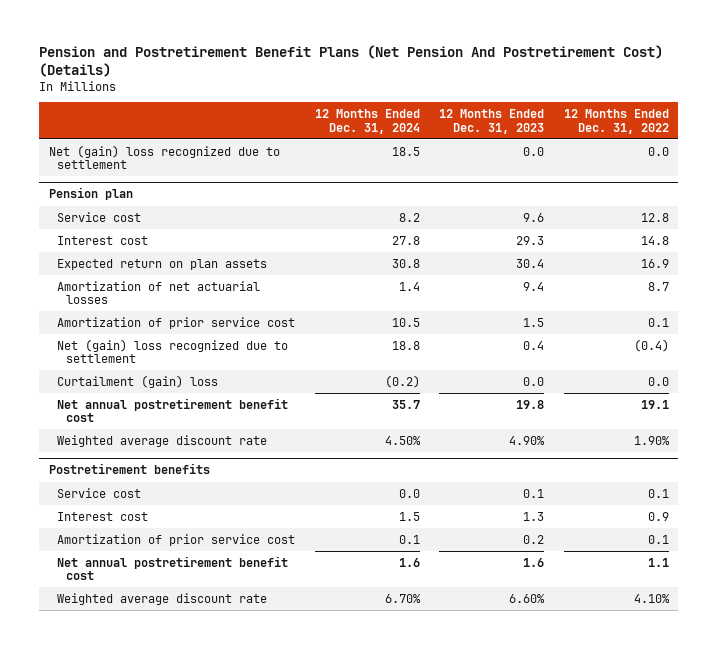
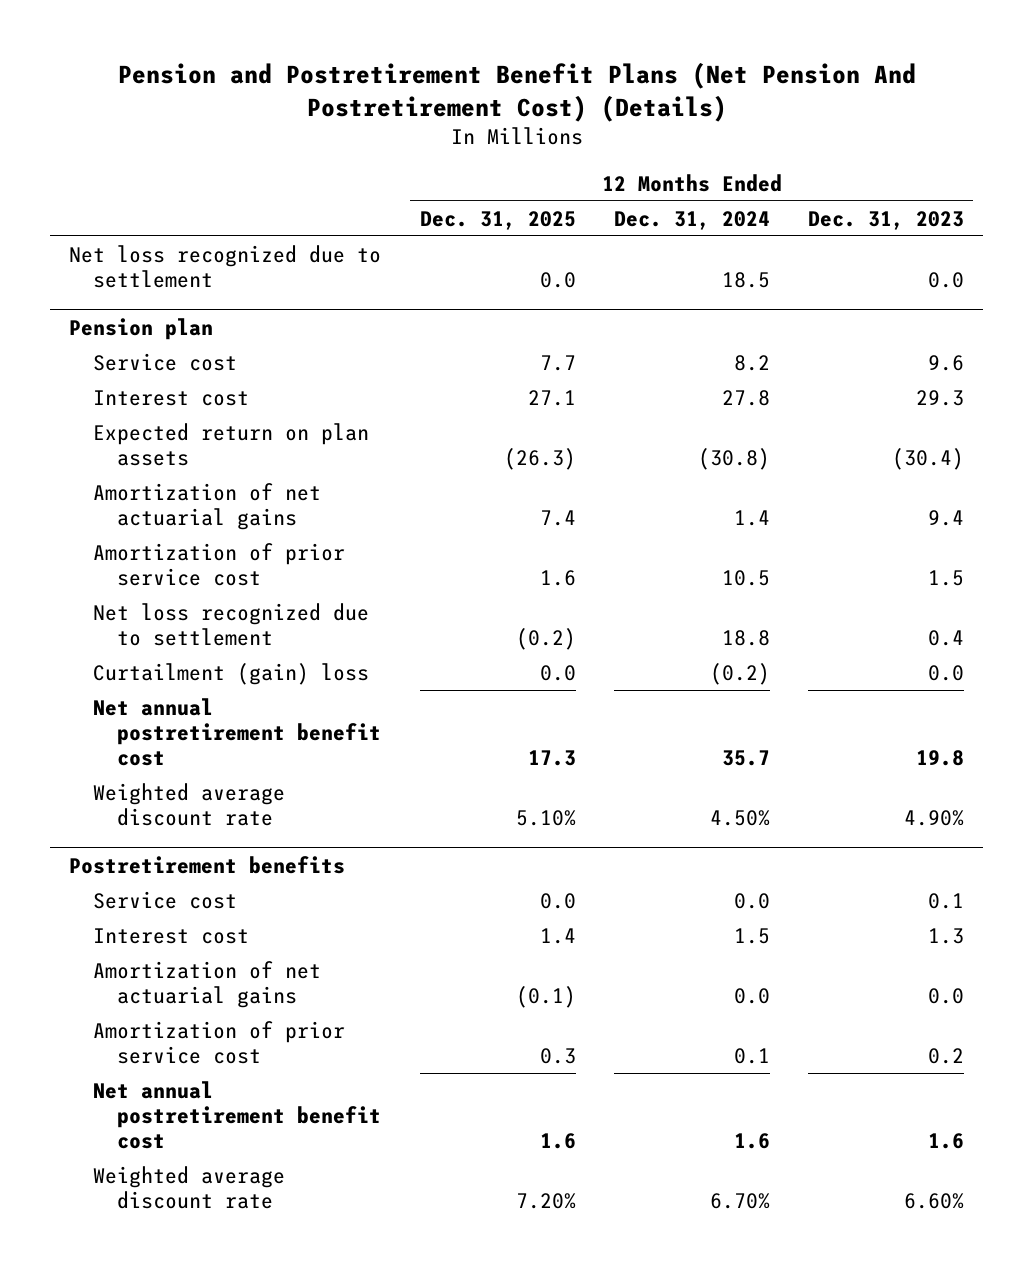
[563,108,669,134] 12 Months Ended Dec. 31, 2022 -> none
none -> [419,210,576,230] Dec. 31, 2025
[48,144,280,170] Net (gain) loss recognized due to settlement -> [69,244,382,289] Net loss recognized due to settlement
[391,258,420,268] 30.8 -> [697,448,770,471] (30.8)
[516,258,545,268] 30.4 -> [891,448,964,471] (30.4)
[57,280,261,305] Amortization of net actuarial losses -> [93,482,322,531] Amortization of net actuarial gains
[57,338,289,364] Net (gain) loss recognized due to settlement -> [93,602,370,647] Net loss recognized due to settlement
none -> [93,960,322,1009] Amortization of net actuarial gains

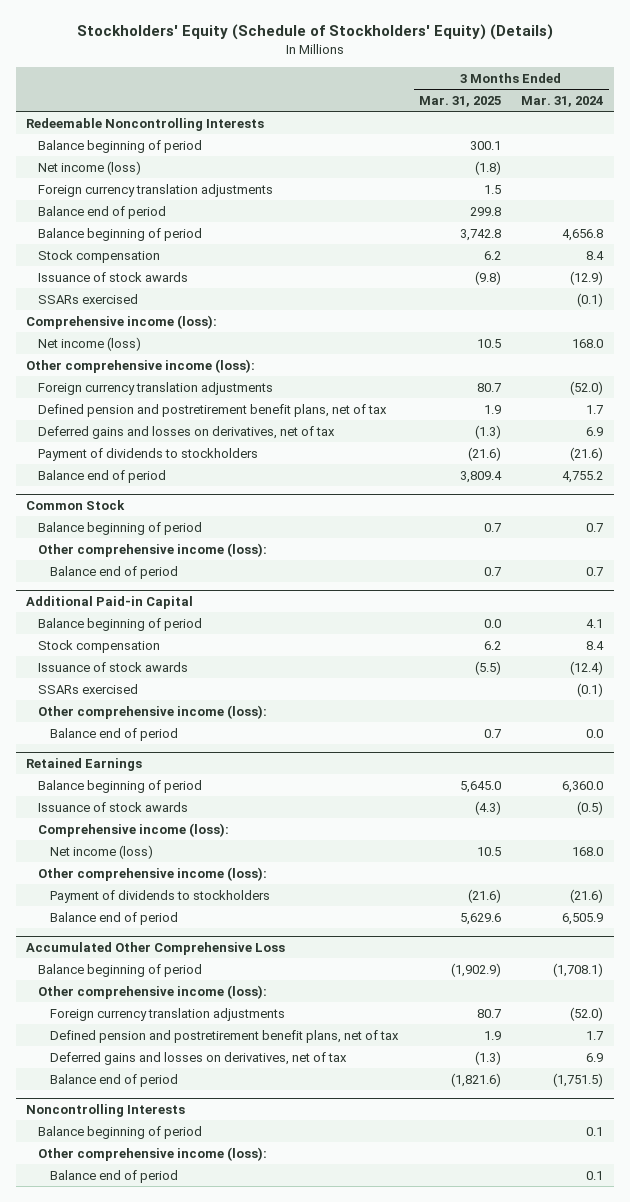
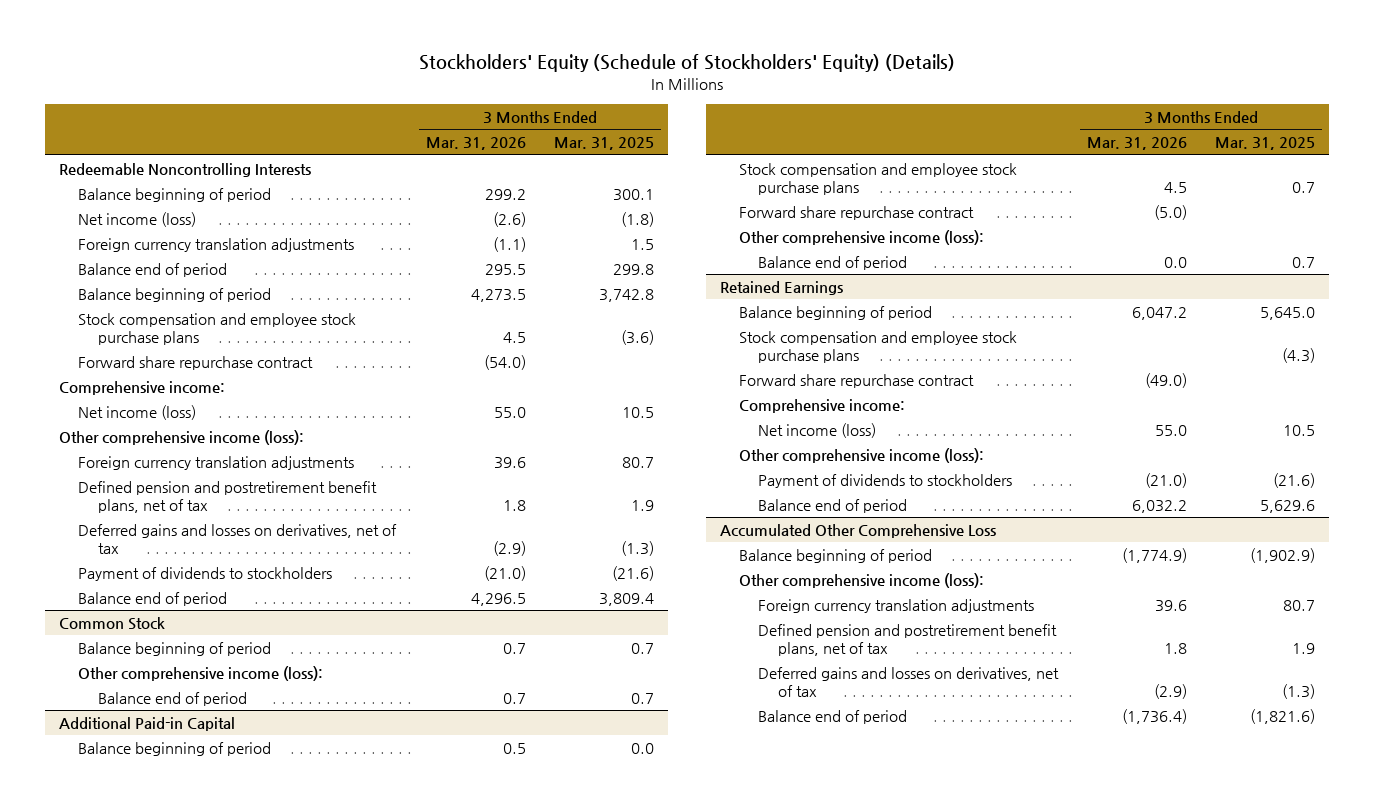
[521,96,604,108] Mar. 31, 2024 -> none
none -> [425,137,526,151] Mar. 31, 2026
[38,249,161,263] Stock compensation -> none
[38,271,189,282] Issuance of stock awards -> none
[38,293,139,304] SSARs exercised -> none
none -> [78,312,357,345] Stock compensation and employee stock purchase plans
none -> [78,355,314,370] Forward share repurchase contract
[26,314,218,329] Comprehensive income (loss): -> [59,380,226,395] Comprehensive income:
[38,639,161,653] Stock compensation -> none
[38,661,189,672] Issuance of stock awards -> none
[38,683,139,694] SSARs exercised -> none
none -> [739,162,1018,195] Stock compensation and employee stock purchase plans
none -> [739,205,975,220] Forward share repurchase contract
[38,801,189,812] Issuance of stock awards -> none
none -> [739,330,1018,363] Stock compensation and employee stock purchase plans
none -> [739,373,975,388] Forward share repurchase contract
[38,822,230,837] Comprehensive income (loss): -> [739,398,906,413] Comprehensive income:
[26,1104,186,1118] Noncontrolling Interests -> none
[38,1125,203,1139] Balance beginning of period -> none
[38,1146,268,1161] Other comprehensive income (loss): -> none
[49,1169,178,1183] Balance end of period -> none

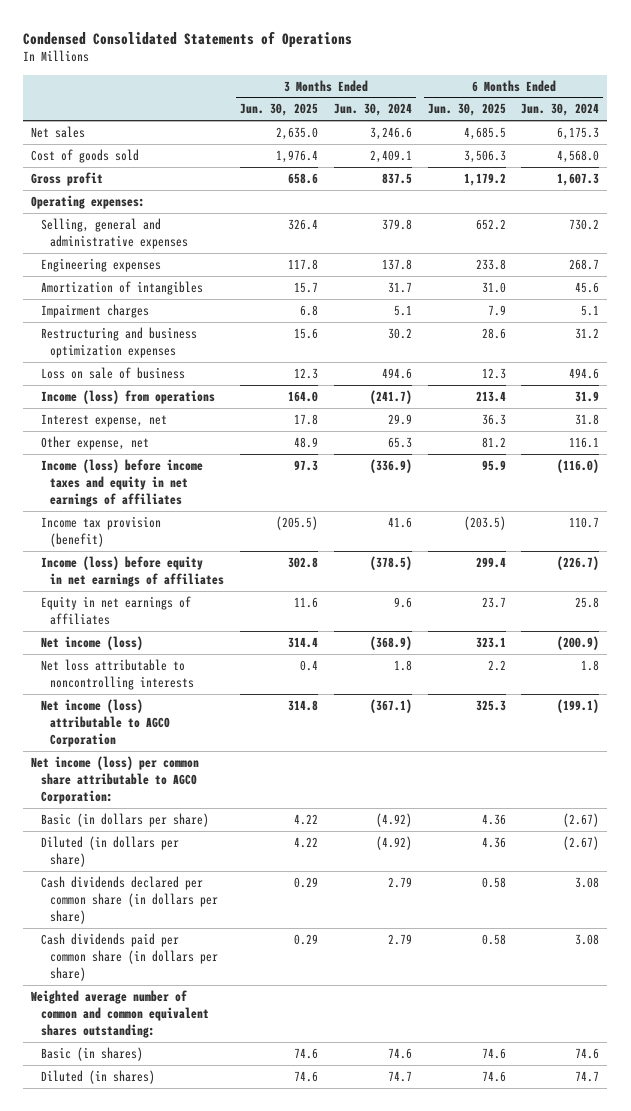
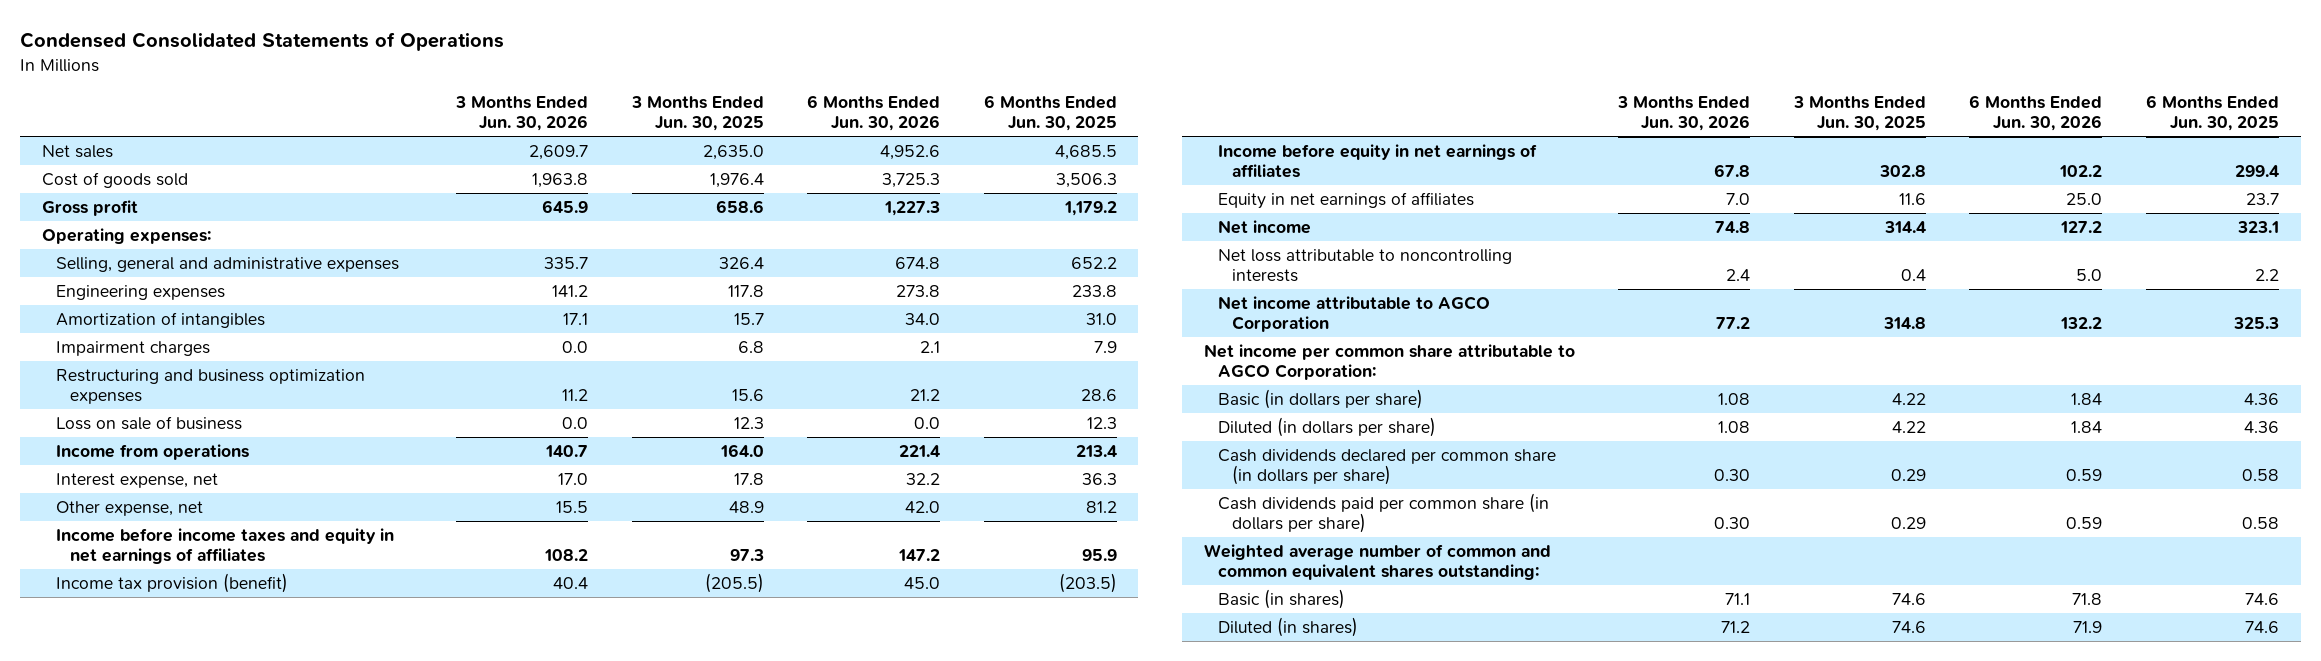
[333,103,412,117] Jun. 30, 2024 -> none
[521,103,600,117] Jun. 30, 2024 -> none
none -> [455,96,589,132] 3 Months Ended Jun. 30, 2026
none -> [807,95,941,132] 6 Months Ended Jun. 30, 2026
[40,390,215,405] Income (loss) from operations -> [55,443,249,460] Income from operations
[40,459,203,507] Income (loss) before income taxes and equity in net earnings of affiliates -> [55,527,394,565] Income before income taxes and equity in net earnings of affiliates
[40,556,225,587] Income (loss) before equity in net earnings of affiliates -> [1218,143,1538,179] Income before equity in net earnings of affiliates
[40,636,143,651] Net income (loss) -> [1218,219,1312,234] Net income
[40,699,171,747] Net income (loss) attributable to AGCO Corporation -> [1218,295,1491,333] Net income attributable to AGCO Corporation
[31,756,200,804] Net income (loss) per common share attributable to AGCO Corporation: -> [1203,343,1575,381] Net income per common share attributable to AGCO Corporation:

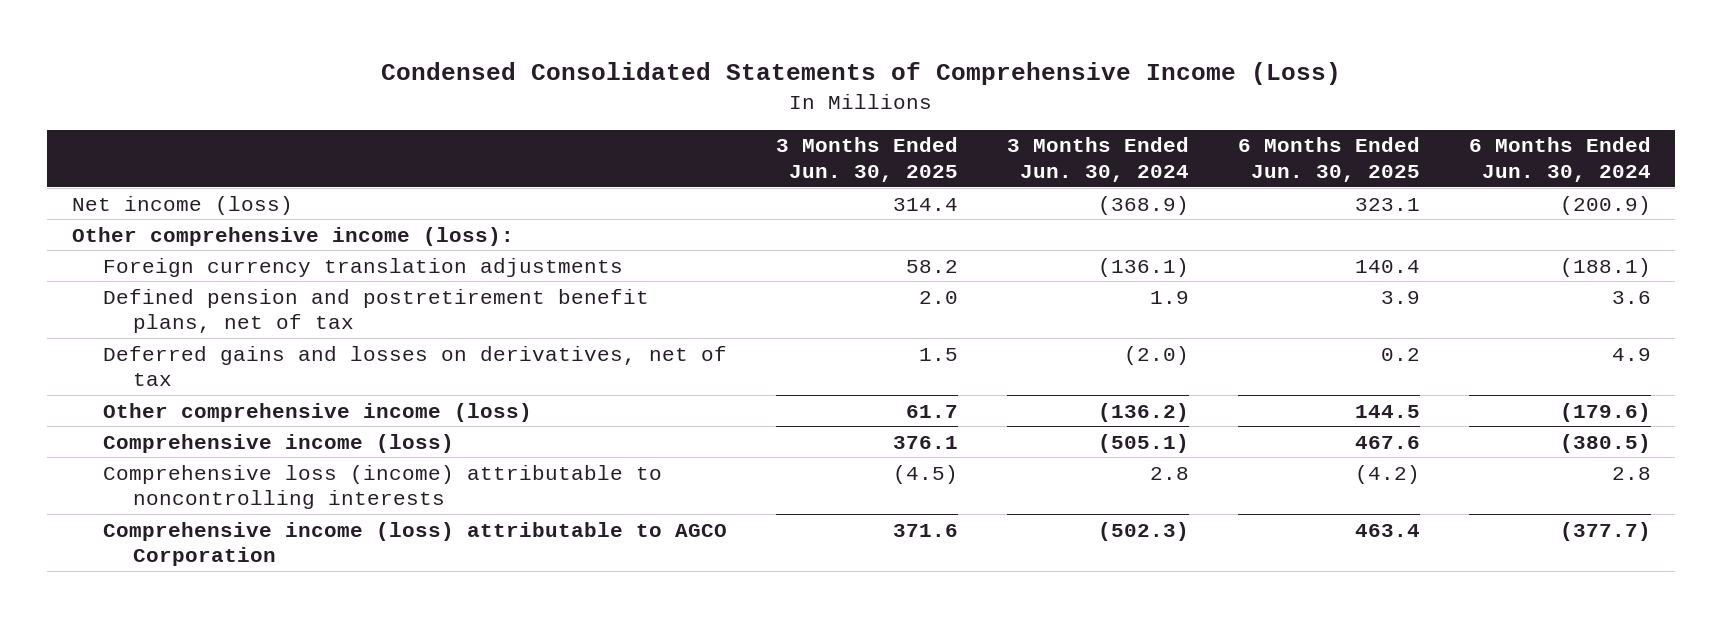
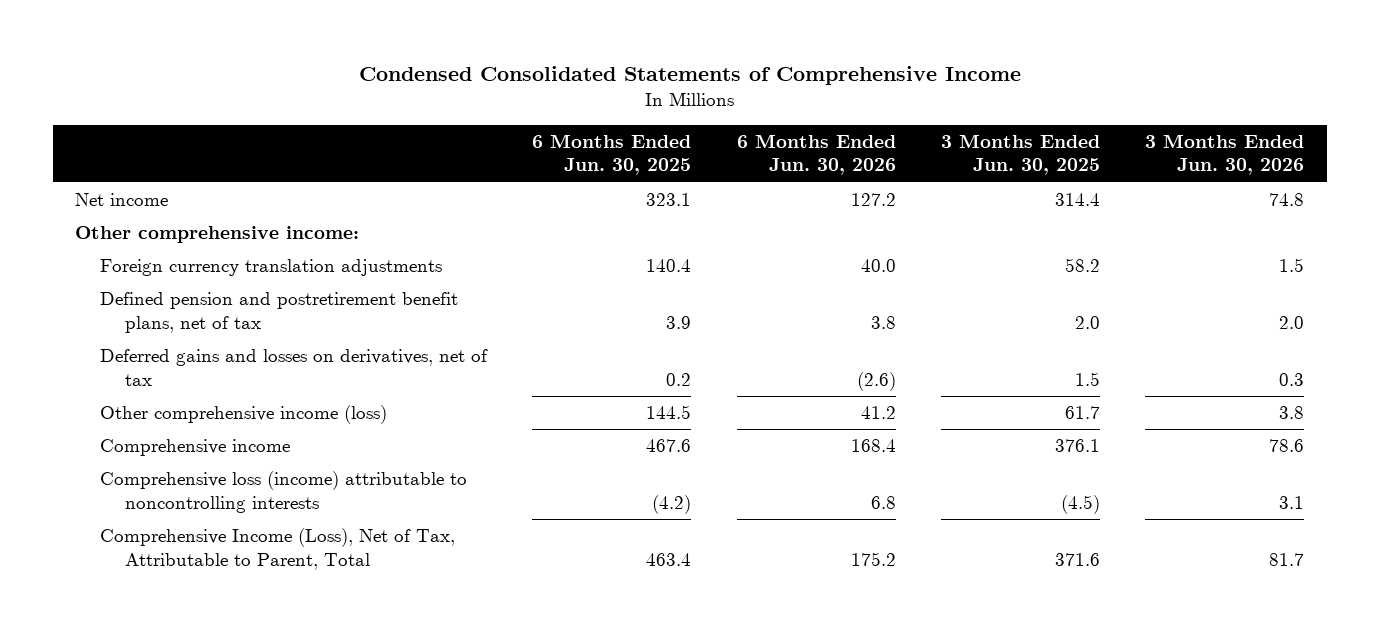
[381,62,1342,86] Condensed Consolidated Statements of Comprehensive Income (Loss) -> [358,66,1021,86] Condensed Consolidated Statements of Comprehensive Income
[1006,137,1189,182] 3 Months Ended Jun. 30, 2024 -> none
[1468,137,1651,182] 6 Months Ended Jun. 30, 2024 -> none
none -> [736,133,896,176] 6 Months Ended Jun. 30, 2026
none -> [1145,133,1305,176] 3 Months Ended Jun. 30, 2026
[71,195,293,215] Net income (loss) -> [75,193,169,207] Net income
[71,226,514,246] Other comprehensive income (loss): -> [75,226,360,244] Other comprehensive income:
[102,433,454,453] Comprehensive income (loss) -> [100,439,291,457] Comprehensive income
[102,521,727,567] Comprehensive income (loss) attributable to AGCO Corporation -> [100,528,456,570] Comprehensive Income (Loss), Net of Tax, Attributable to Parent, Total

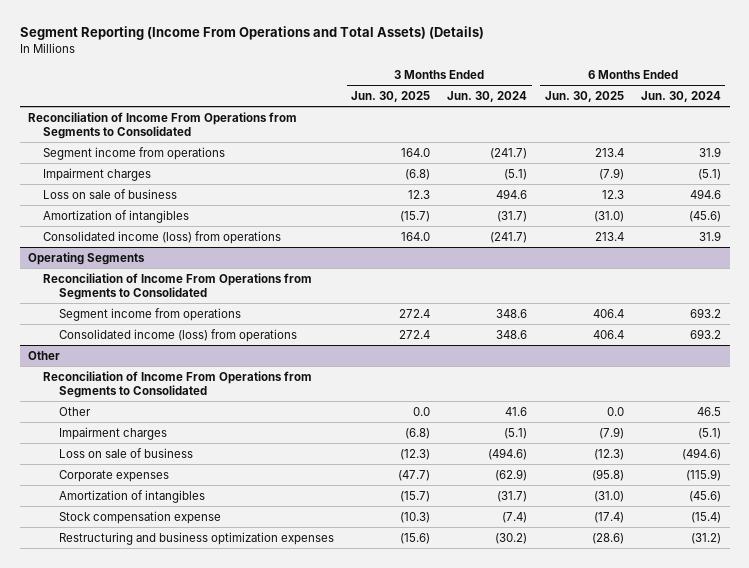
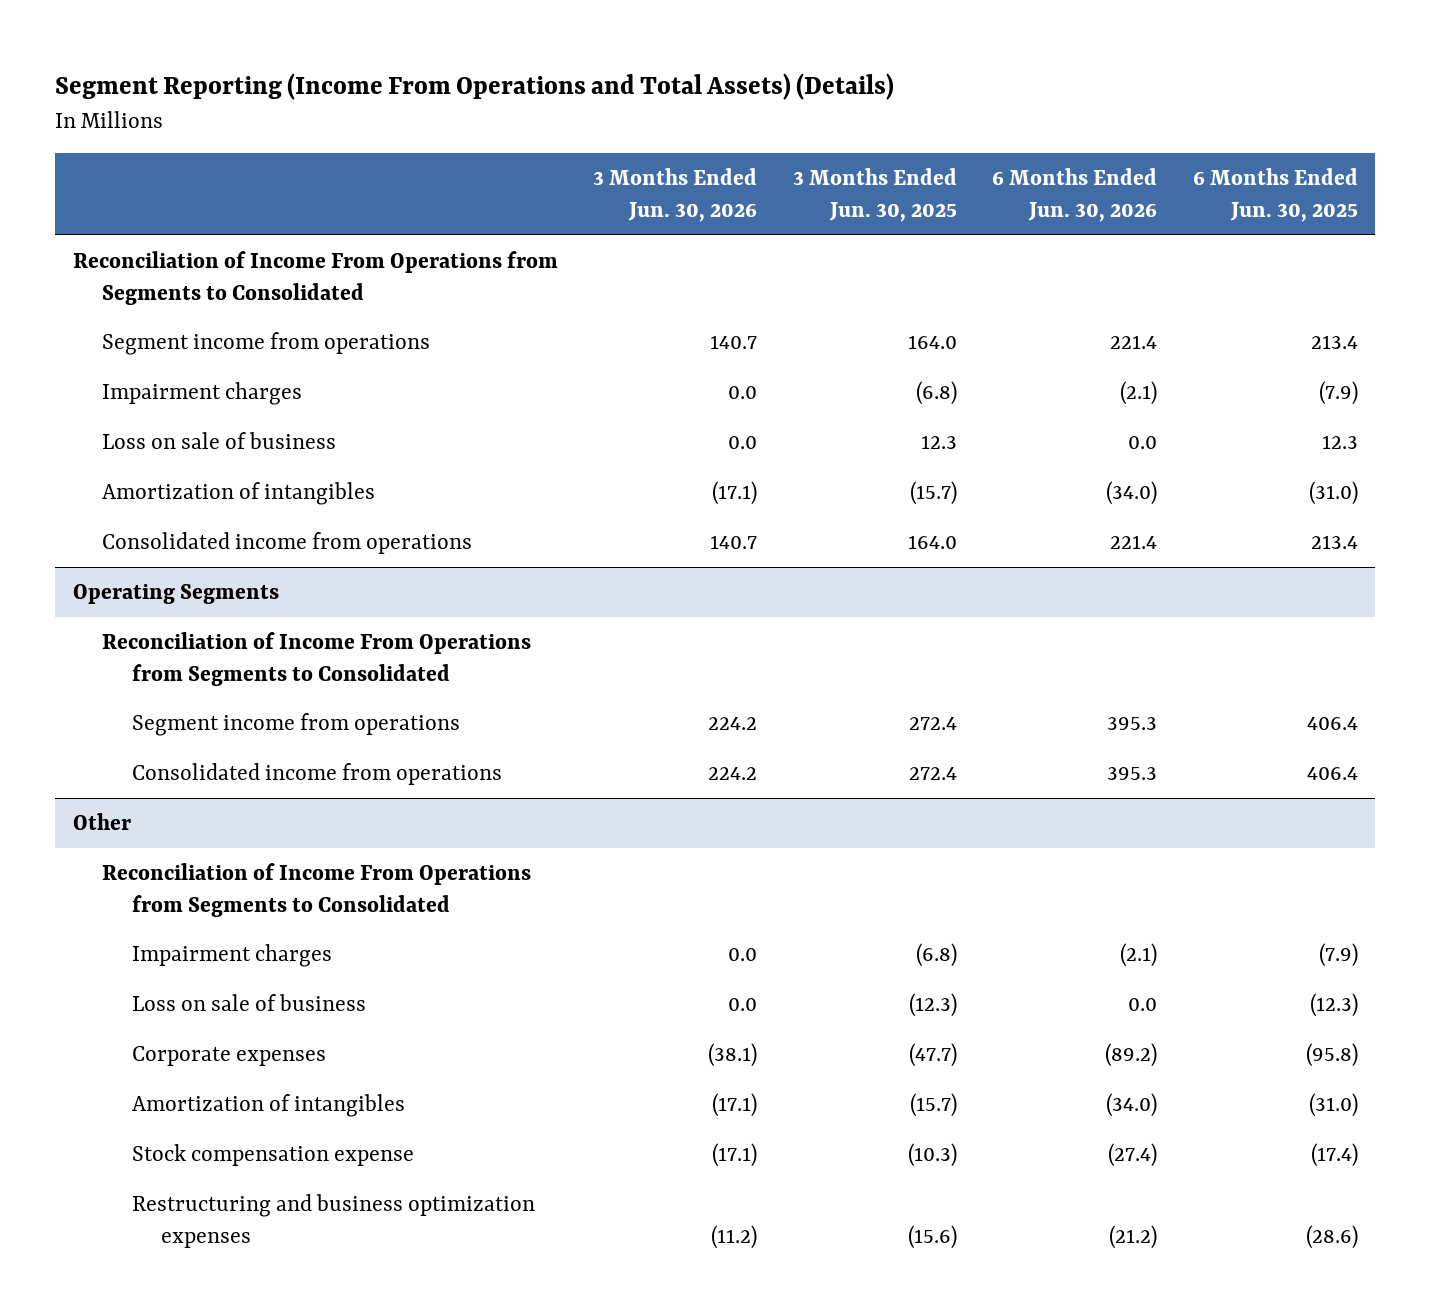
[447,91,528,103] Jun. 30, 2024 -> none
[640,91,721,103] Jun. 30, 2024 -> none
none -> [593,168,758,222] 3 Months Ended Jun. 30, 2026
none -> [992,168,1158,222] 6 Months Ended Jun. 30, 2026
[43,230,282,244] Consolidated income (loss) from operations -> [102,532,473,555] Consolidated income from operations
[58,328,297,342] Consolidated income (loss) from operations -> [131,763,502,786] Consolidated income from operations
[58,406,91,416] Other -> none

